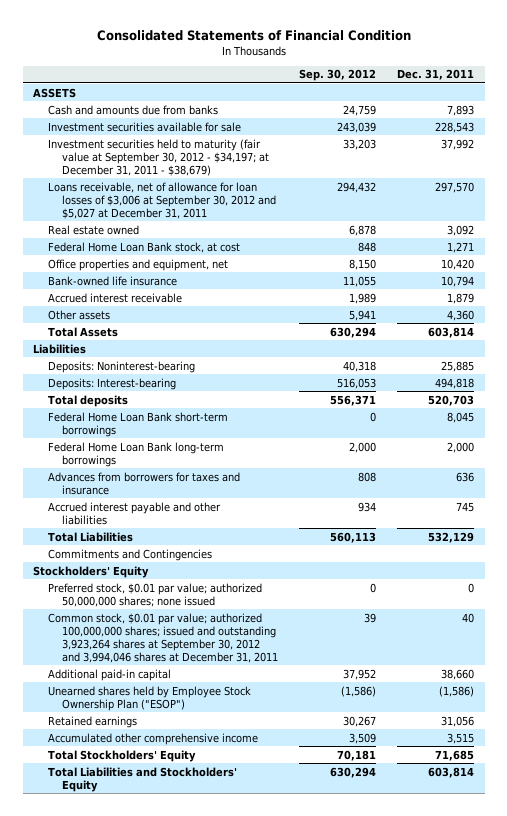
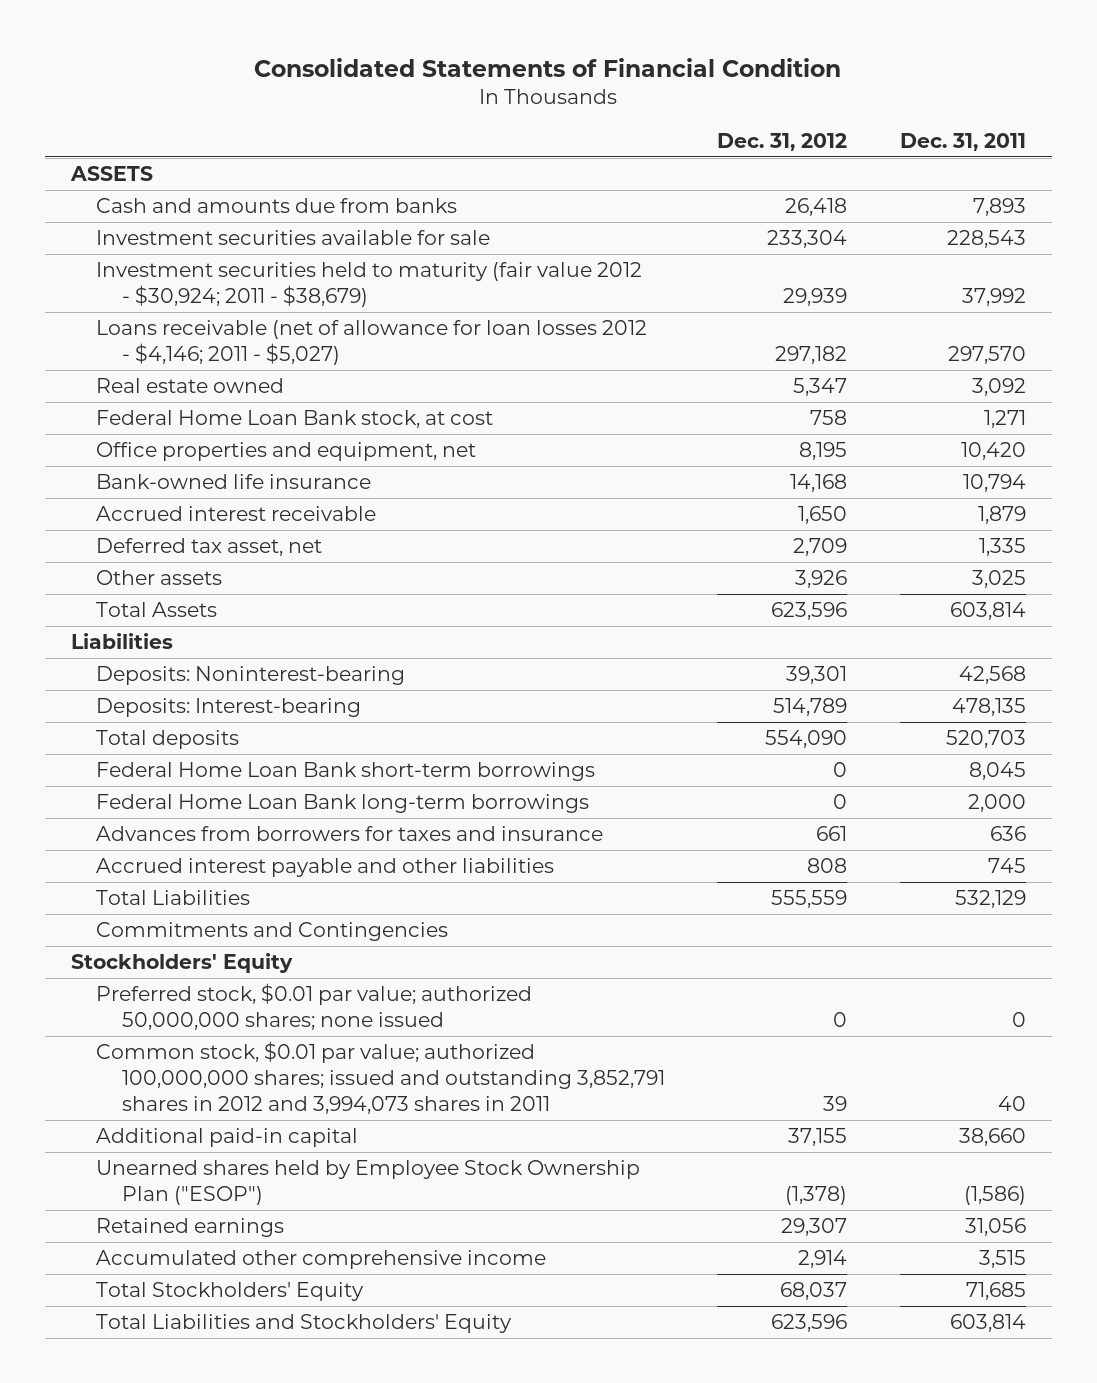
[299,69,377,82] Sep. 30, 2012 -> none
none -> [717,132,848,151] Dec. 31, 2012
[47,138,269,176] Investment securities held to maturity (fair value at September 30, 2012 - $34,197; at December 31, 2011 - $38,679) -> [96,262,643,308] Investment securities held to maturity (fair value 2012 - $30,924; 2011 - $38,679)
[47,181,276,219] Loans receivable, net of allowance for loan losses of $3,006 at September 30, 2012 and $5,027 at December 31, 2011 -> [96,320,648,366] Loans receivable (net of allowance for loan losses 2012 - $4,146; 2011 - $5,027)
none -> [96,538,323,557] Deferred tax asset, net
[447,309,475,321] 4,360 -> [971,570,1026,589] 3,025
[441,360,475,372] 25,885 -> [958,666,1026,685] 42,568
[435,377,475,389] 494,818 -> [951,698,1026,717] 478,135
[47,612,278,663] Common stock, $0.01 par value; authorized 100,000,000 shares; issued and outstanding 3,923,264 shares at September 30, 2012 and 3,994,046 shares at December 31, 2011 -> [96,1041,665,1115] Common stock, $0.01 par value; authorized 100,000,000 shares; issued and outstanding 3,852,791 shares in 2012 and 3,994,073 shares in 2011

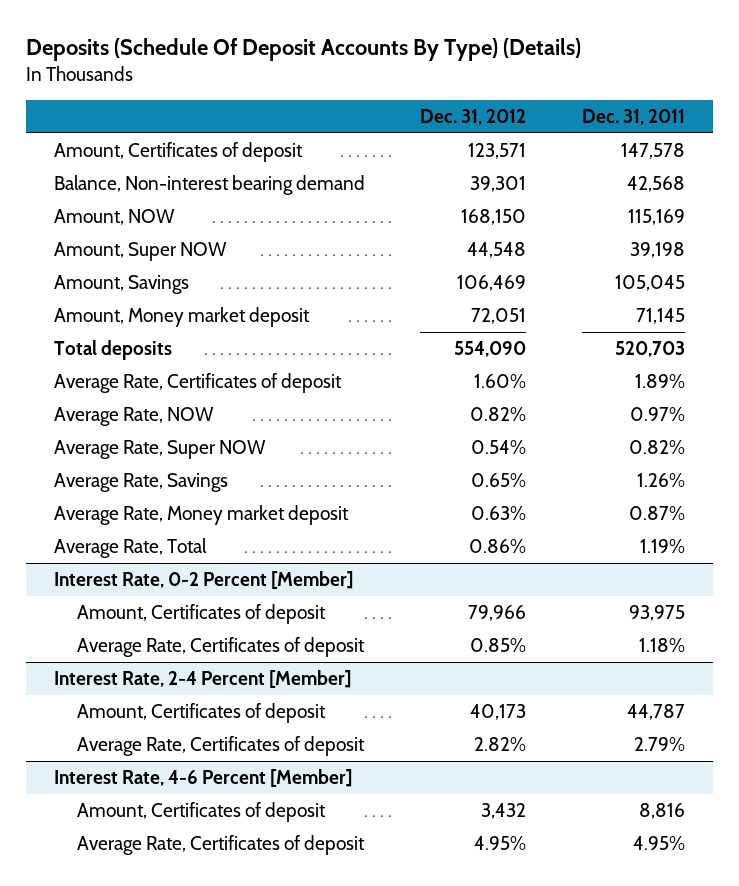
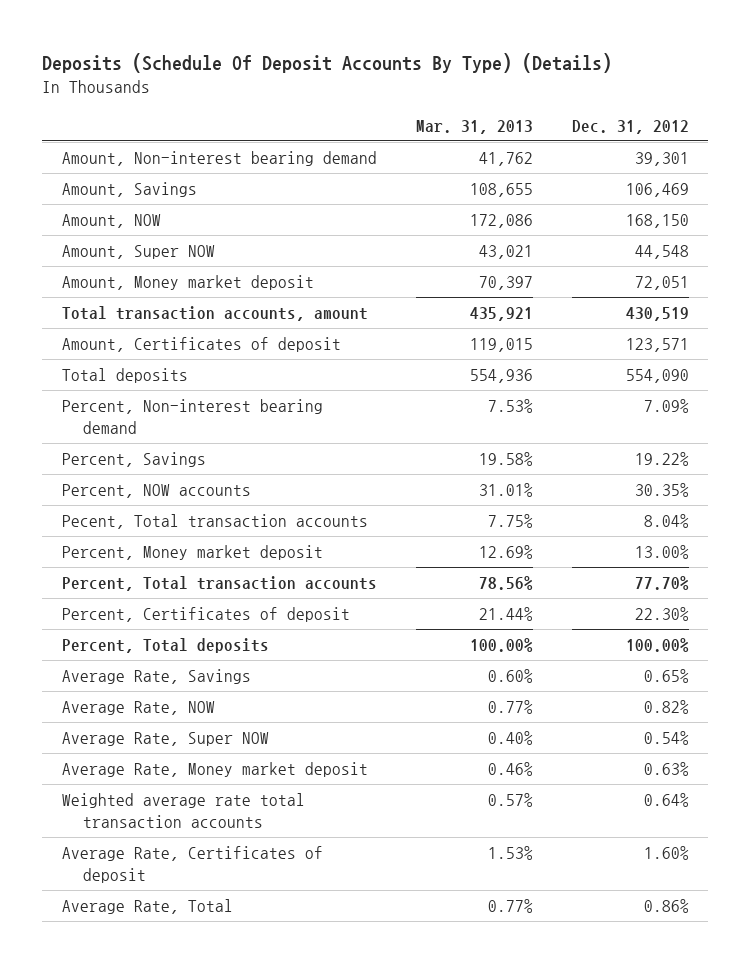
[582,109,686,126] Dec. 31, 2011 -> none
none -> [415,119,533,134] Mar. 31, 2013
[53,175,365,196] Balance, Non-interest bearing demand -> [61,151,377,167] Amount, Non-interest bearing demand
[53,275,189,295] Amount, Savings -> [61,182,197,198] Amount, Savings
none -> [61,306,368,322] Total transaction accounts, amount
[53,142,303,163] Amount, Certificates of deposit -> [61,337,341,353] Amount, Certificates of deposit
none -> [61,399,323,435] Percent, Non-interest bearing demand
none -> [61,452,206,468] Percent, Savings
none -> [61,484,251,499] Percent, NOW accounts
none -> [61,514,368,530] Pecent, Total transaction accounts
none -> [61,545,323,561] Percent, Money market deposit
none -> [61,576,377,592] Percent, Total transaction accounts
none -> [61,607,350,623] Percent, Certificates of deposit
none -> [61,638,269,654] Percent, Total deposits
[53,473,228,493] Average Rate, Savings -> [61,669,251,685] Average Rate, Savings
none -> [61,793,305,829] Weighted average rate total transaction accounts
[53,373,342,394] Average Rate, Certificates of deposit -> [61,846,323,884] Average Rate, Certificates of deposit
[53,571,353,590] Interest Rate, 0-2 Percent [Member] -> none
[76,604,326,625] Amount, Certificates of deposit -> none
[76,637,365,658] Average Rate, Certificates of deposit -> none
[53,670,351,689] Interest Rate, 2-4 Percent [Member] -> none
[76,703,326,724] Amount, Certificates of deposit -> none
[76,736,365,757] Average Rate, Certificates of deposit -> none
[53,769,352,788] Interest Rate, 4-6 Percent [Member] -> none
[76,802,326,823] Amount, Certificates of deposit -> none
[76,835,365,856] Average Rate, Certificates of deposit -> none

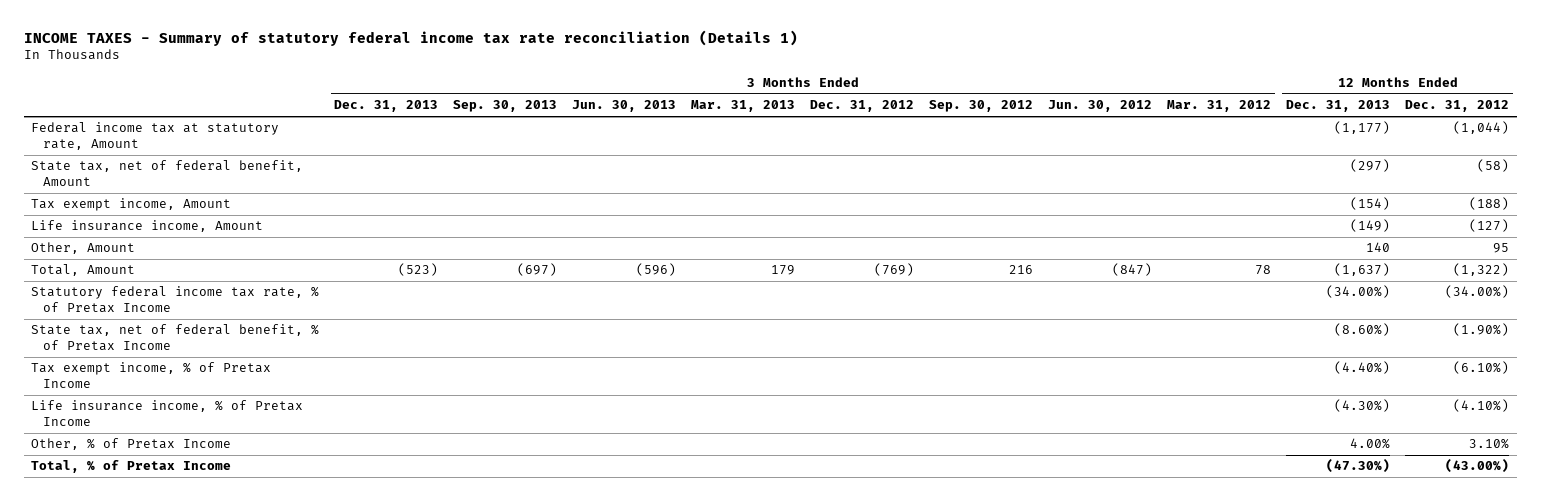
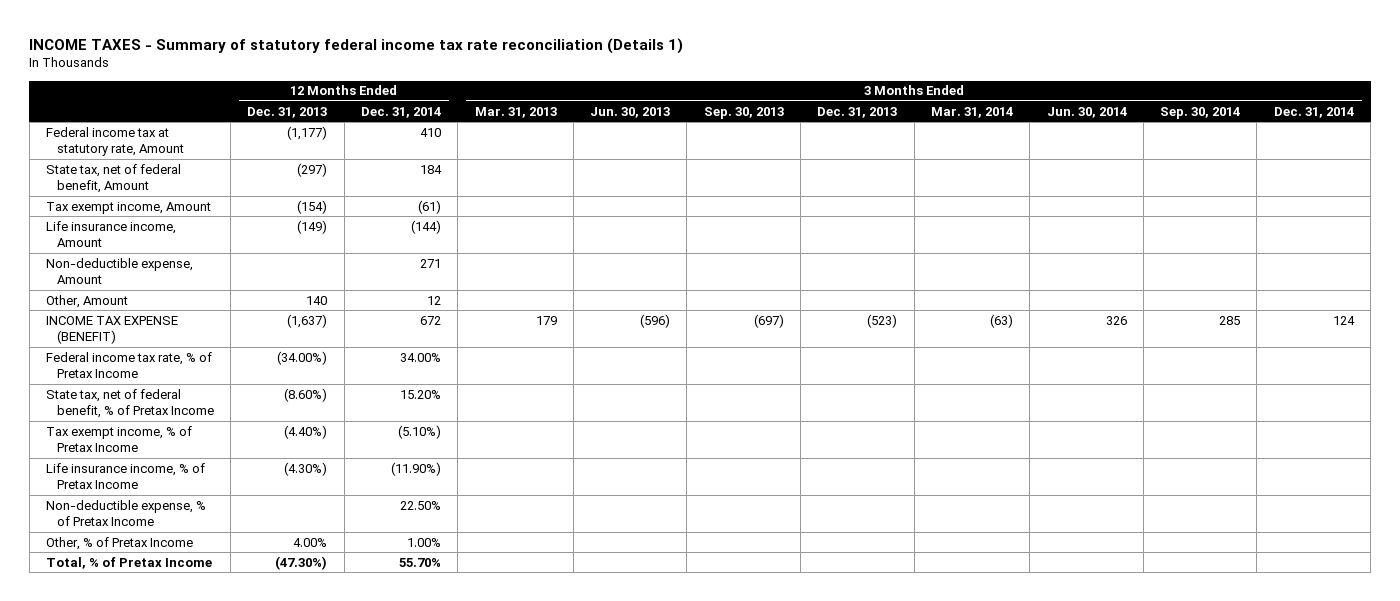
[810,100,915,113] Dec. 31, 2012 -> none
[929,100,1034,113] Sep. 30, 2012 -> none
[1048,100,1153,113] Jun. 30, 2012 -> none
[1167,100,1272,113] Mar. 31, 2012 -> none
[1405,100,1510,113] Dec. 31, 2012 -> none
none -> [361,106,442,118] Dec. 31, 2014
none -> [930,106,1013,118] Mar. 31, 2014
none -> [1046,106,1127,118] Jun. 30, 2014
none -> [1160,106,1241,119] Sep. 30, 2014
none -> [1273,106,1354,118] Dec. 31, 2014
none -> [46,257,194,285] Non-deductible expense, Amount
[31,264,136,277] Total, Amount -> [46,315,179,345] INCOME TAX EXPENSE (BENEFIT)
[31,286,320,314] Statutory federal income tax rate, % of Pretax Income -> [46,351,213,379] Federal income tax rate, % of Pretax Income
none -> [46,499,207,527] Non-deductible expense, % of Pretax Income

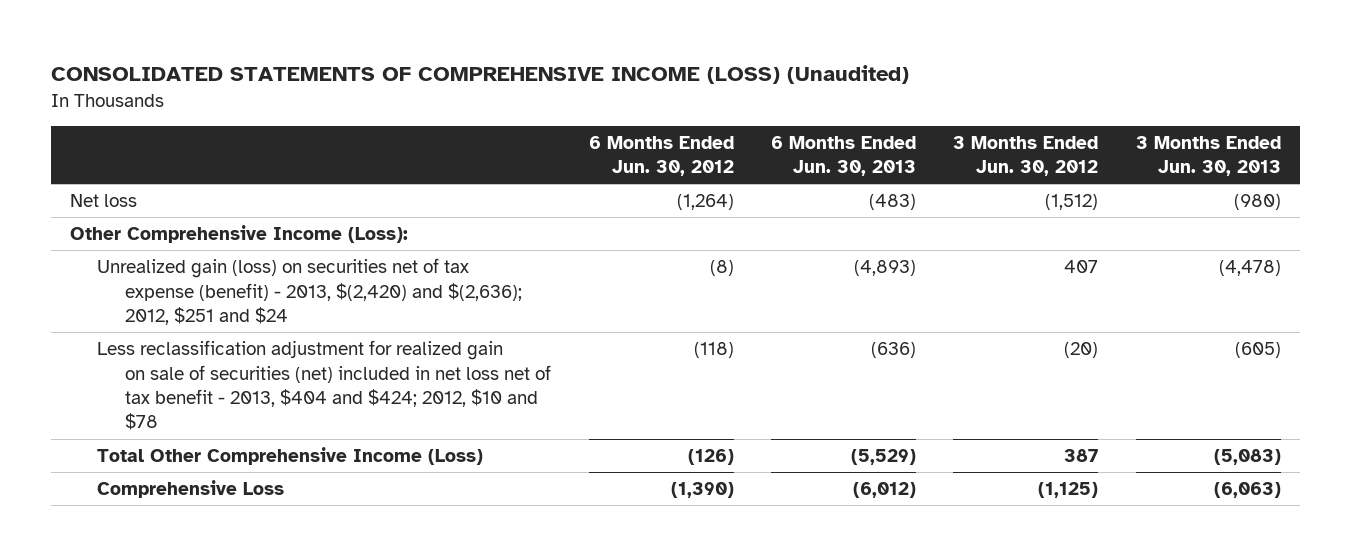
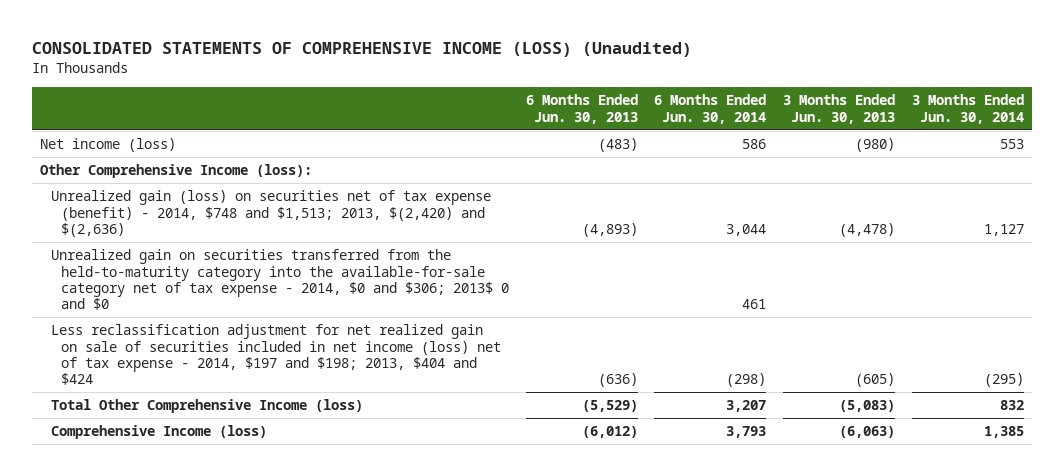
[588,135,734,177] 6 Months Ended Jun. 30, 2012 -> none
[953,135,1099,177] 3 Months Ended Jun. 30, 2012 -> none
none -> [654,94,767,124] 6 Months Ended Jun. 30, 2014
none -> [911,94,1024,124] 3 Months Ended Jun. 30, 2014
[69,194,137,208] Net loss -> [40,138,177,153] Net income (loss)
[69,225,408,244] Other Comprehensive Income (Loss): -> [40,164,313,179] Other Comprehensive Income (loss):
[97,258,523,325] Unrealized gain (loss) on securities net of tax expense (benefit) - 2013, $(2,420) and $(2,636); 2012, $251 and $24 -> [50,190,491,237] Unrealized gain (loss) on securities net of tax expense (benefit) - 2014, $748 and $1,513; 2013, $(2,420) and $(2,636)
none -> [50,249,509,311] Unrealized gain on securities transferred from the held-to-maturity category into the available-for-sale category net of tax expense - 2014, $0 and $306; 2013$ 0 and $0
[97,340,552,431] Less reclassification adjustment for realized gain on sale of securities (net) included in net loss net of tax benefit - 2013, $404 and $424; 2012, $10 and $78 -> [50,324,501,386] Less reclassification adjustment for net realized gain on sale of securities included in net income (loss) net of tax expense - 2014, $197 and $198; 2013, $404 and $424
[97,447,484,466] Total Other Comprehensive Income (Loss) -> [50,399,363,414] Total Other Comprehensive Income (loss)
[97,480,285,499] Comprehensive Loss -> [50,425,267,440] Comprehensive Income (loss)

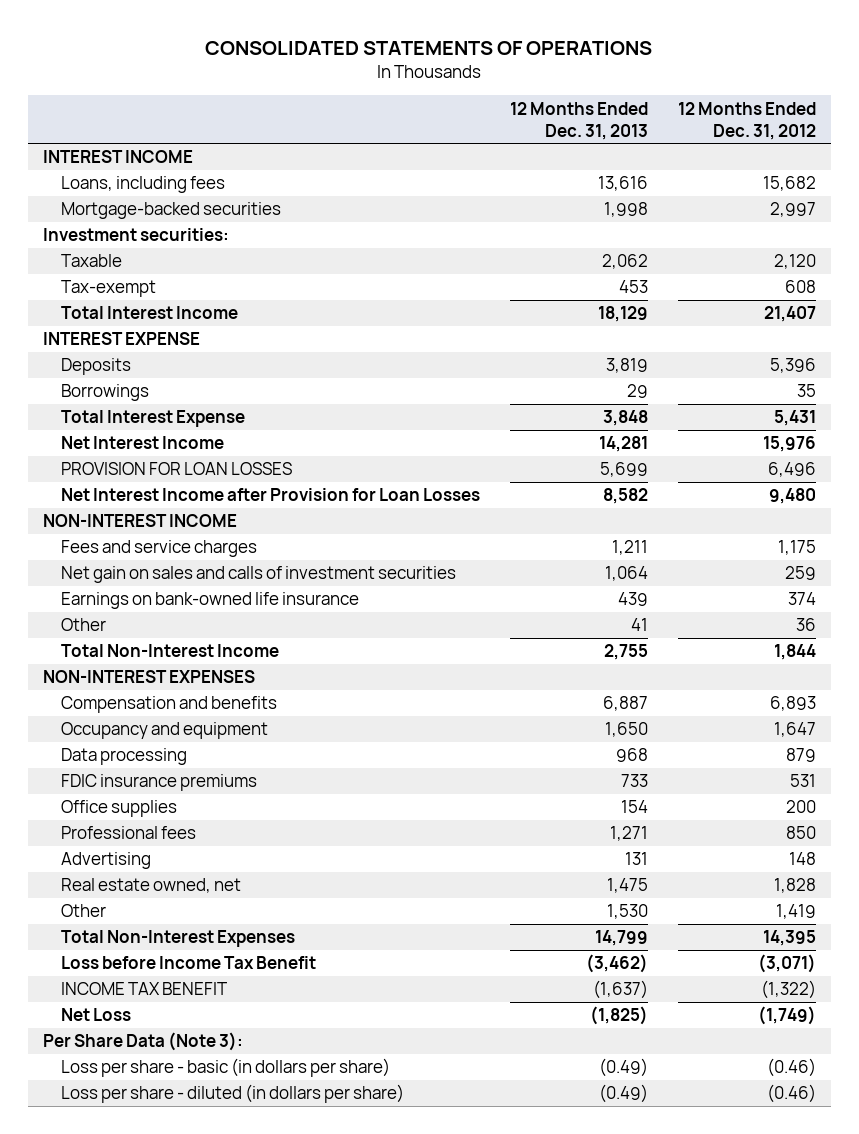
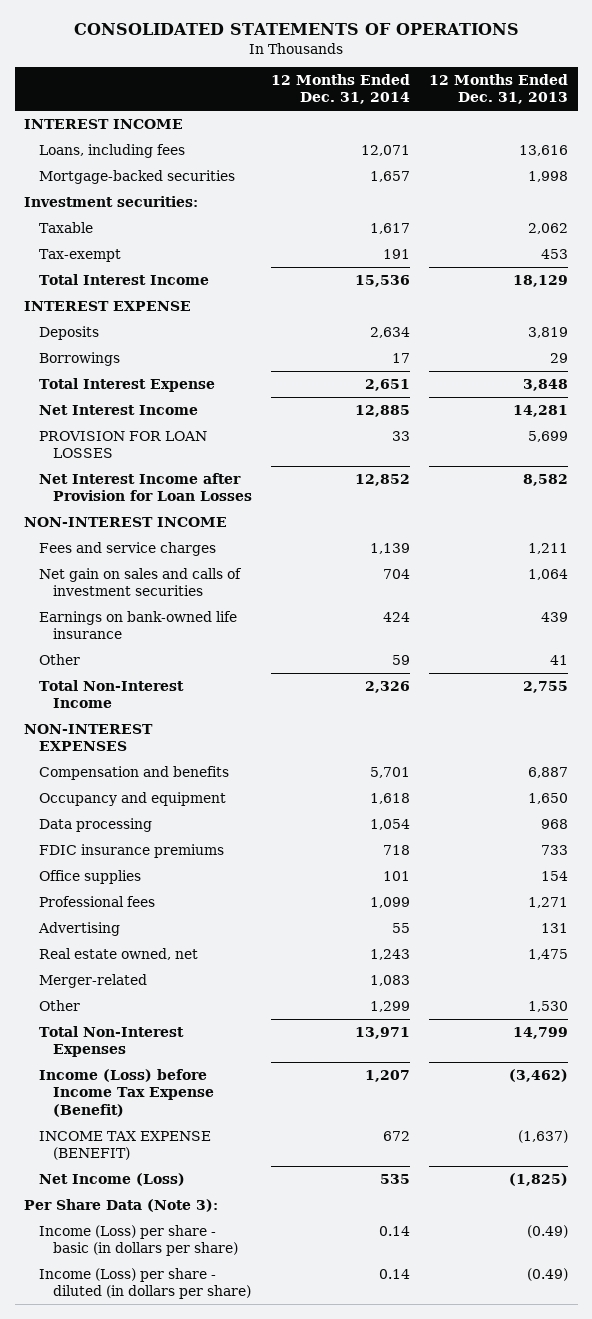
[677,101,816,140] 12 Months Ended Dec. 31, 2012 -> none
none -> [271,73,411,105] 12 Months Ended Dec. 31, 2014
none -> [38,973,147,988] Merger-related
[60,956,316,970] Loss before Income Tax Benefit -> [38,1068,215,1117] Income (Loss) before Income Tax Expense (Benefit)
[60,982,227,996] INCOME TAX BENEFIT -> [38,1130,211,1161] INCOME TAX EXPENSE (BENEFIT)
[60,1008,131,1022] Net Loss -> [38,1172,185,1186] Net Income (Loss)
[60,1058,390,1078] Loss per share - basic (in dollars per share) -> [38,1224,239,1257] Income (Loss) per share - basic (in dollars per share)
[60,1084,404,1104] Loss per share - diluted (in dollars per share) -> [38,1267,252,1300] Income (Loss) per share - diluted (in dollars per share)

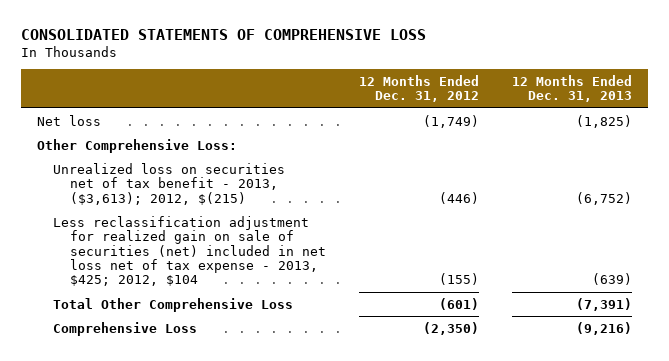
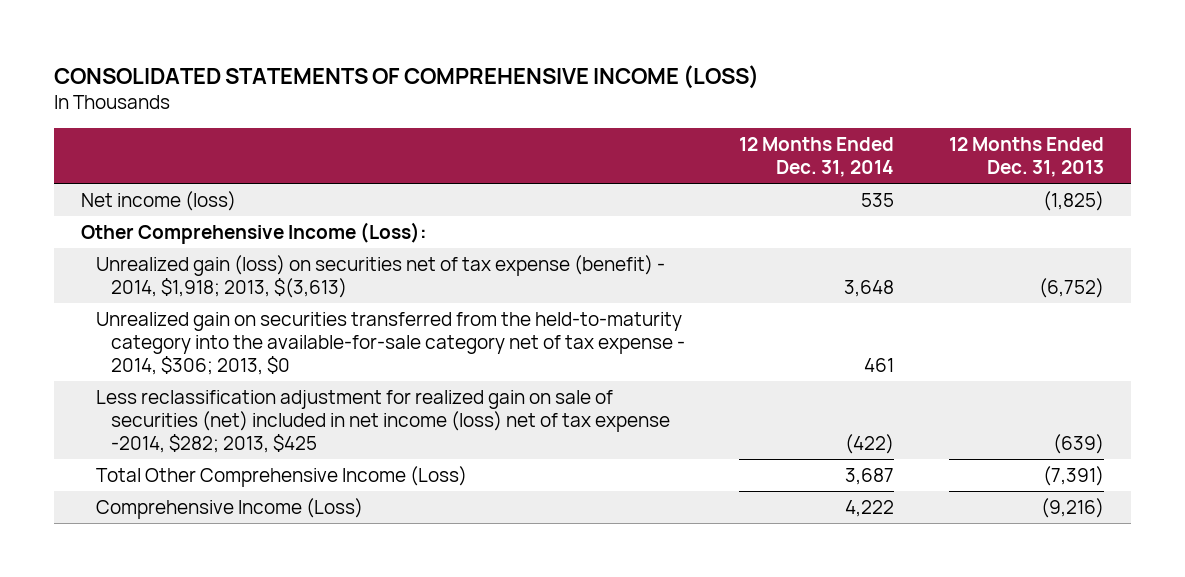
[20,28,426,40] CONSOLIDATED STATEMENTS OF COMPREHENSIVE LOSS -> [54,64,760,89] CONSOLIDATED STATEMENTS OF COMPREHENSIVE INCOME (LOSS)
[358,74,479,103] 12 Months Ended Dec. 31, 2012 -> none
none -> [739,137,895,178] 12 Months Ended Dec. 31, 2014
[37,114,102,126] Net loss -> [81,190,237,211] Net income (loss)
[37,138,238,153] Other Comprehensive Loss: -> [81,221,428,244] Other Comprehensive Income (Loss):
[53,162,286,205] Unrealized loss on securities net of tax benefit - 2013, ($3,613); 2012, $(215) -> [96,254,666,298] Unrealized gain (loss) on securities net of tax expense (benefit) - 2014, $1,918; 2013, $(3,613)
none -> [96,311,685,375] Unrealized gain on securities transferred from the held-to-maturity category into the available-for-sale category net of tax expense - 2014, $306; 2013, $0
[53,215,326,287] Less reclassification adjustment for realized gain on sale of securities (net) included in net loss net of tax expense - 2013, $425; 2012, $104 -> [96,389,670,453] Less reclassification adjustment for realized gain on sale of securities (net) included in net income (loss) net of tax expense -2014, $282; 2013, $425
[53,297,294,312] Total Other Comprehensive Loss -> [96,465,468,487] Total Other Comprehensive Income (Loss)
[53,321,198,336] Comprehensive Loss -> [96,497,364,519] Comprehensive Income (Loss)

